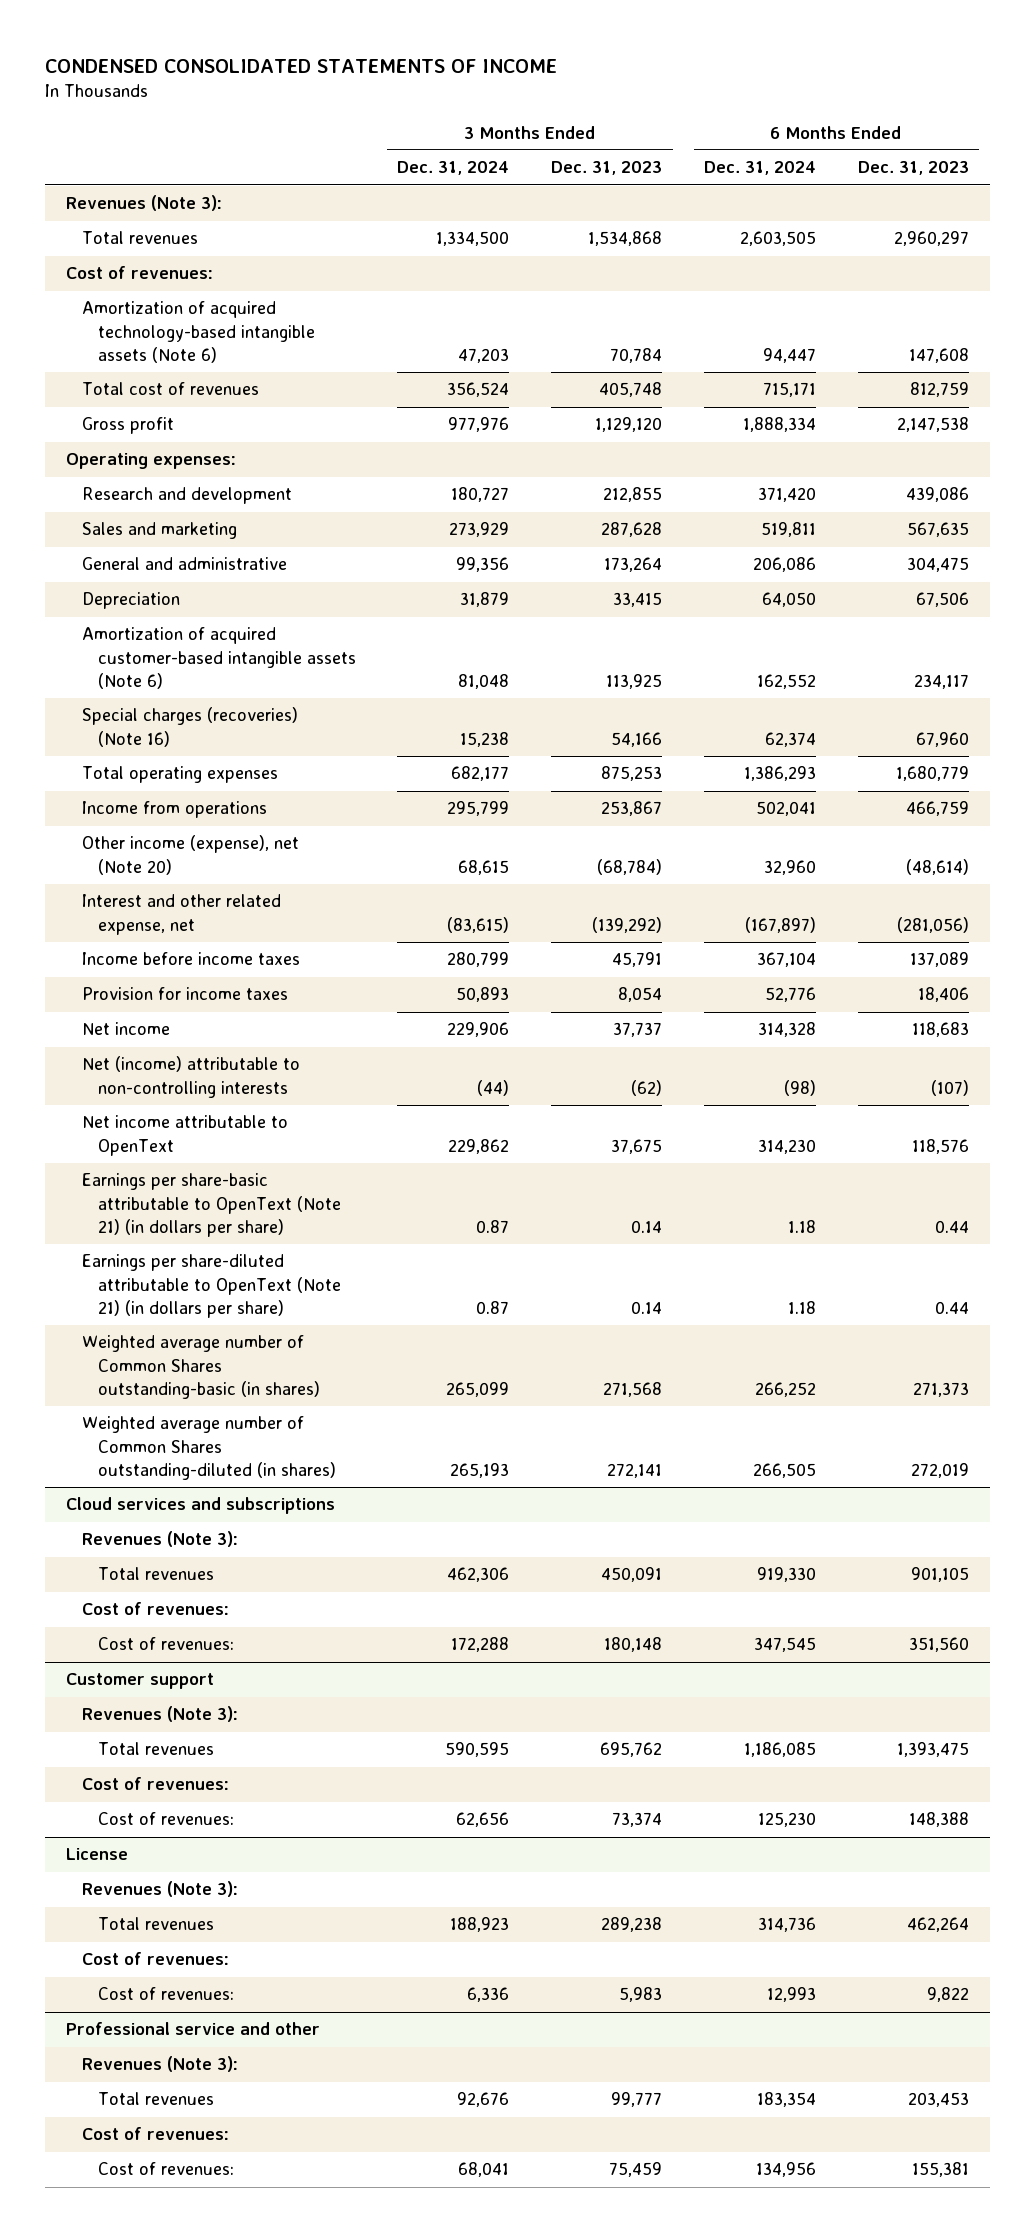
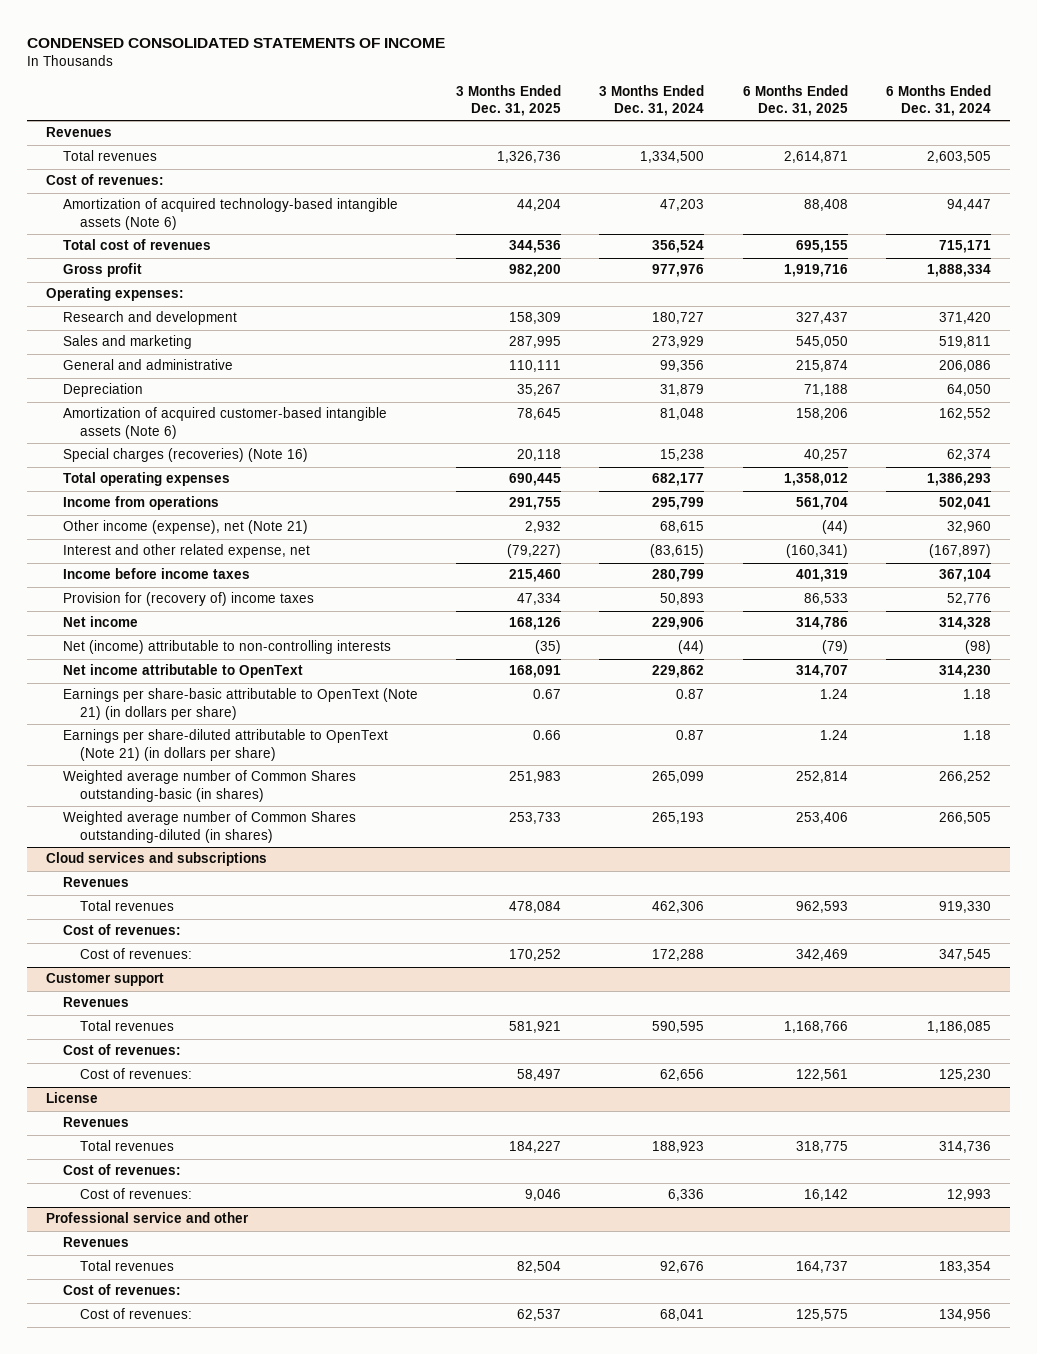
[551,161,663,176] Dec. 31, 2023 -> none
[857,161,969,176] Dec. 31, 2023 -> none
none -> [456,84,562,117] 3 Months Ended Dec. 31, 2025
none -> [742,84,848,117] 6 Months Ended Dec. 31, 2025
[65,195,222,212] Revenues (Note 3): -> [45,127,112,138] Revenues
[81,835,299,875] Other income (expense), net (Note 20) -> [62,520,308,535] Other income (expense), net (Note 21)
[81,987,288,1001] Provision for income taxes -> [62,592,314,607] Provision for (recovery of) income taxes
[81,1531,238,1548] Revenues (Note 3): -> [62,877,129,888] Revenues
[81,1706,238,1723] Revenues (Note 3): -> [62,997,129,1008] Revenues
[81,1881,238,1898] Revenues (Note 3): -> [62,1117,129,1128] Revenues
[81,2056,238,2073] Revenues (Note 3): -> [62,1237,129,1248] Revenues

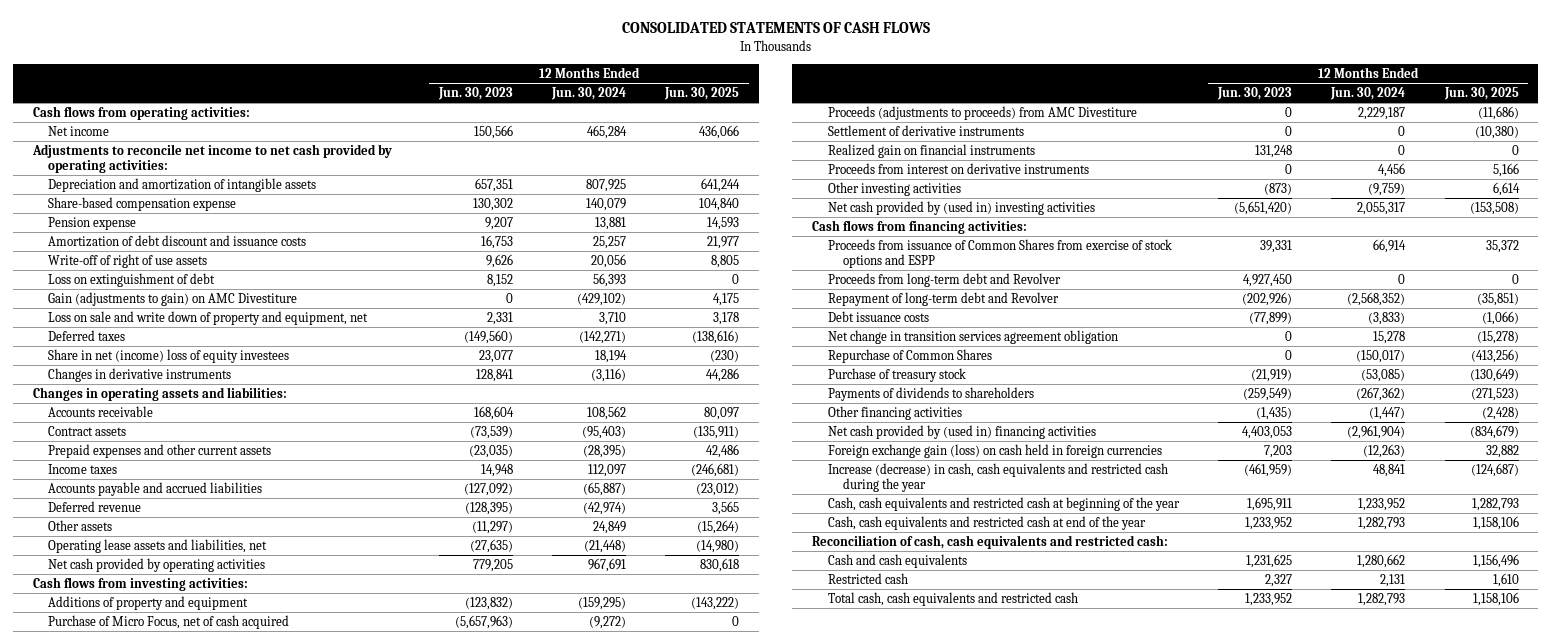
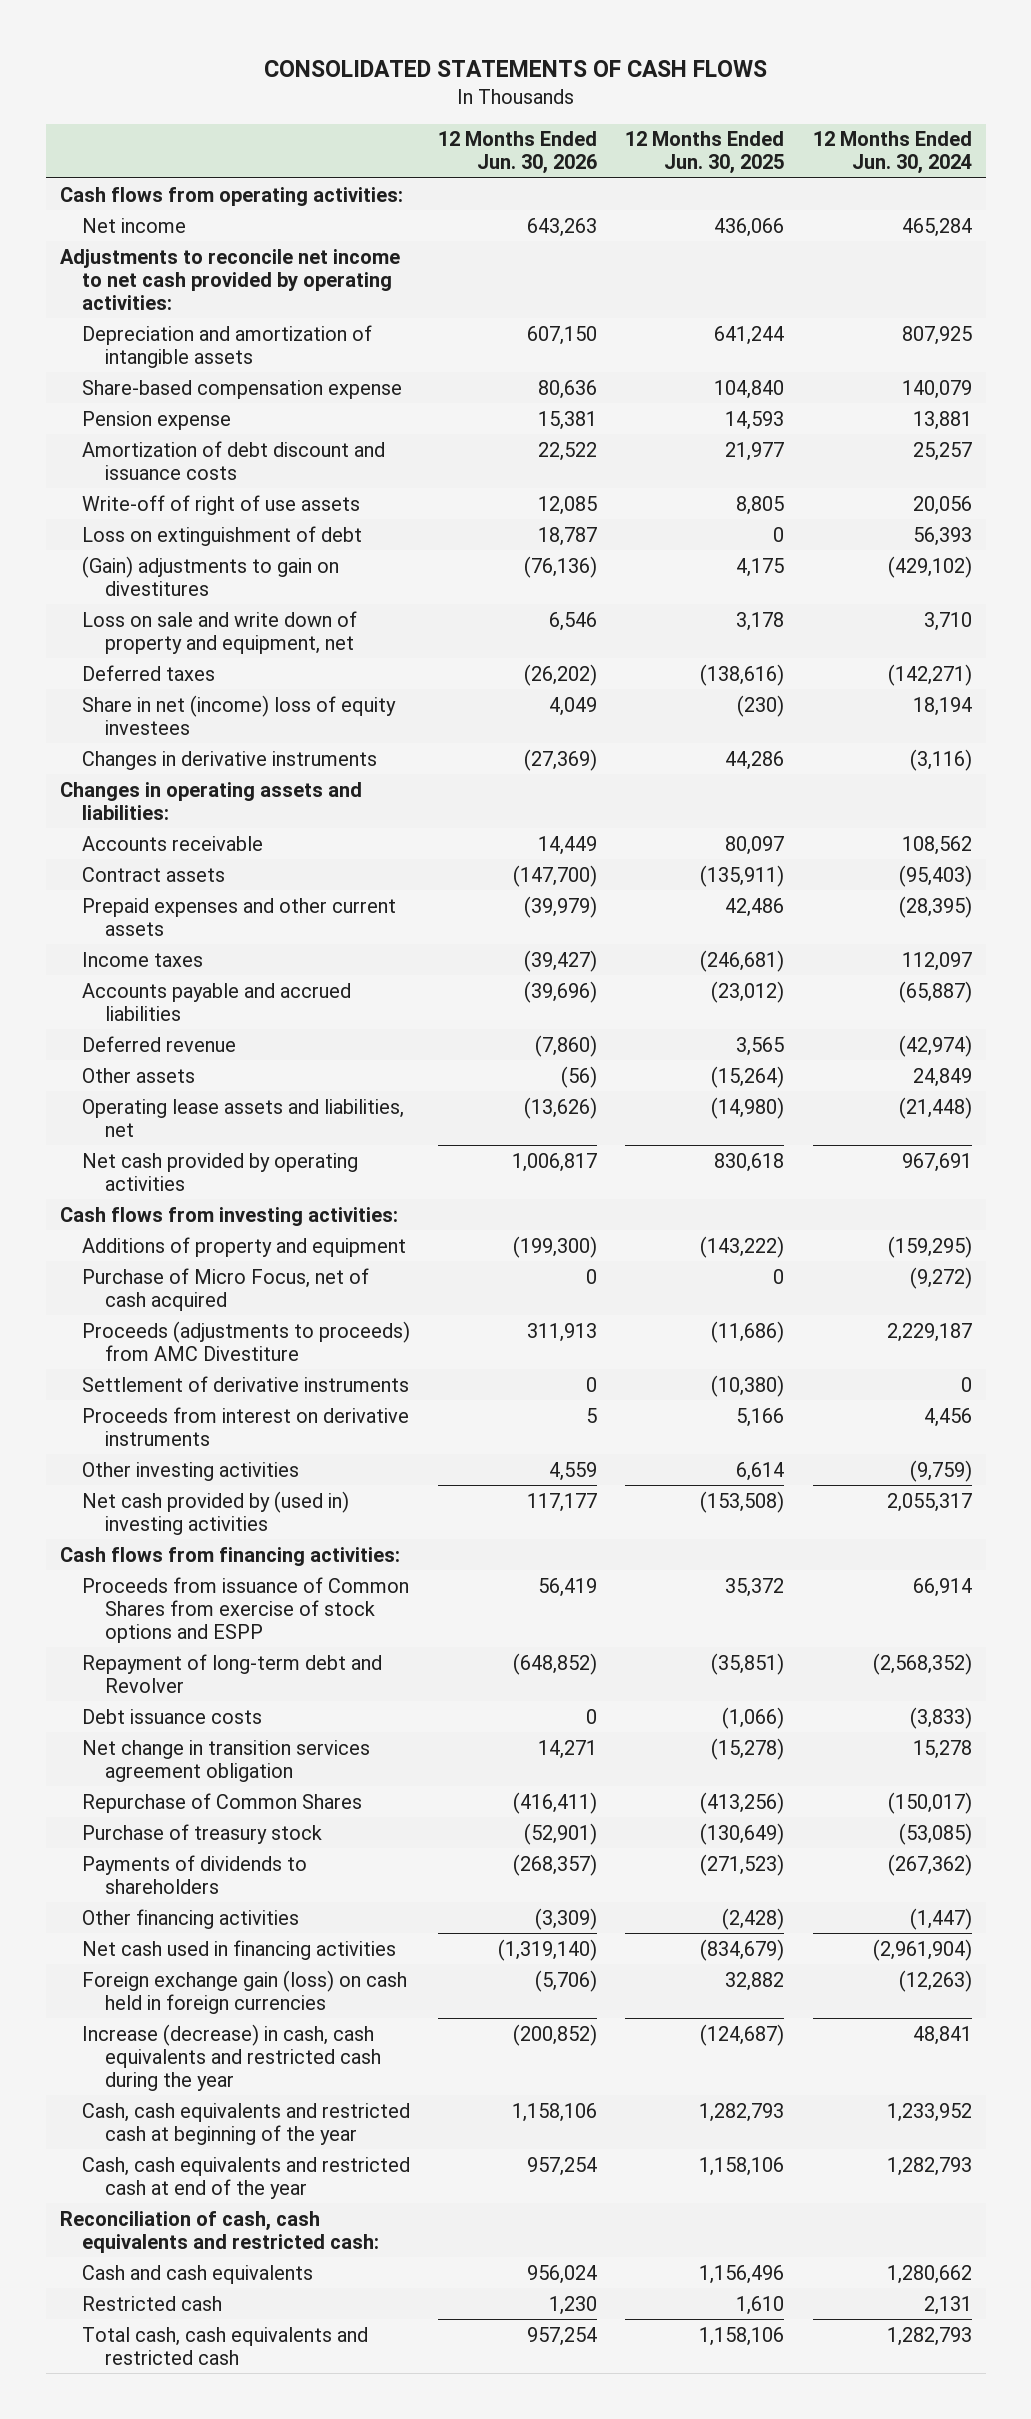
[437,87,513,101] Jun. 30, 2023 -> none
none -> [438,131,598,175] 12 Months Ended Jun. 30, 2026
[48,291,298,306] Gain (adjustments to gain) on AMC Divestiture -> [82,555,340,596] (Gain) adjustments to gain on divestitures
[827,143,1035,158] Realized gain on financial instruments -> none
[827,272,1061,287] Proceeds from long-term debt and Revolver -> none
[827,424,1096,439] Net cash provided by (used in) financing activities -> [82,1939,397,1960] Net cash used in financing activities

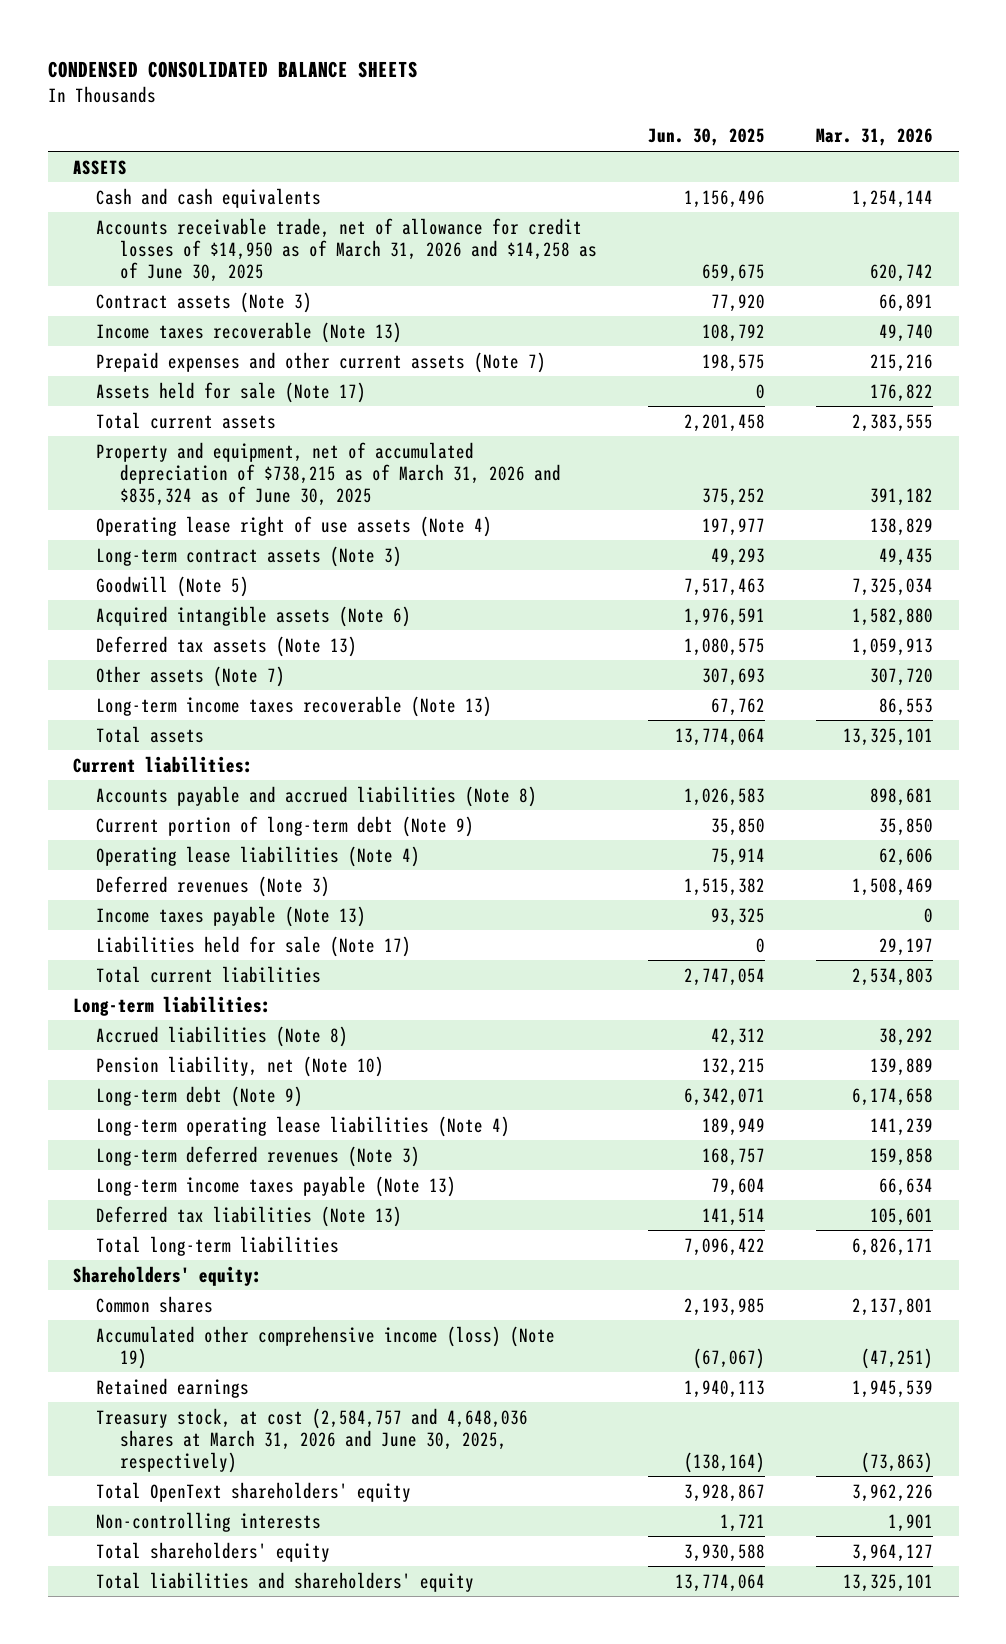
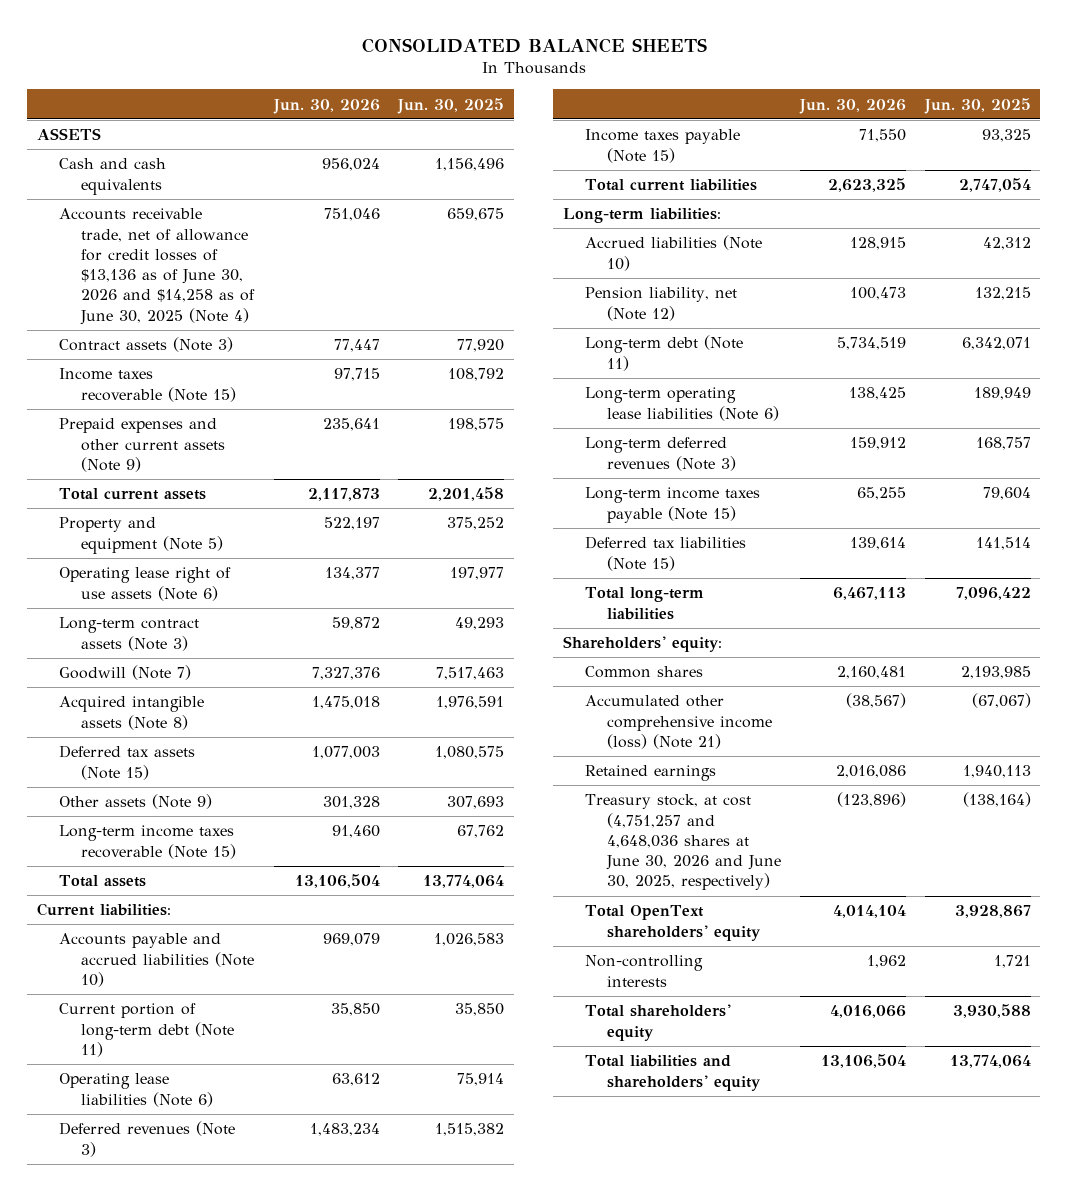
[47,60,418,78] CONDENSED CONSOLIDATED BALANCE SHEETS -> [361,37,707,53] CONSOLIDATED BALANCE SHEETS
[816,128,934,147] Mar. 31, 2026 -> none
none -> [272,98,380,114] Jun. 30, 2026
[96,217,597,282] Accounts receivable trade, net of allowance for credit losses of $14,950 as of March 31, 2026 and $14,258 as of June 30, 2025 -> [58,208,256,325] Accounts receivable trade, net of allowance for credit losses of $13,136 as of June 30, 2026 and $14,258 as of June 30, 2025 (Note 4)
[96,381,367,403] Assets held for sale (Note 17) -> none
[96,321,403,343] Income taxes recoverable (Note 13) -> [58,368,237,402] Income taxes recoverable (Note 15)
[96,351,547,373] Prepaid expenses and other current assets (Note 7) -> [58,418,226,472] Prepaid expenses and other current assets (Note 9)
[96,441,561,506] Property and equipment, net of accumulated depreciation of $738,215 as of March 31, 2026 and $835,324 as of June 30, 2025 -> [58,517,224,554] Property and equipment (Note 5)
[96,515,493,537] Operating lease right of use assets (Note 4) -> [58,567,231,601] Operating lease right of use assets (Note 6)
[96,575,250,597] Goodwill (Note 5) -> [58,665,191,681] Goodwill (Note 7)
[96,605,412,627] Acquired intangible assets (Note 6) -> [58,696,204,730] Acquired intangible assets (Note 8)
[96,635,358,657] Deferred tax assets (Note 13) -> [58,745,195,780] Deferred tax assets (Note 15)
[96,665,286,687] Other assets (Note 7) -> [58,794,212,810] Other assets (Note 9)
[96,695,493,717] Long-term income taxes recoverable (Note 13) -> [58,825,237,859] Long-term income taxes recoverable (Note 15)
[96,785,538,807] Accounts payable and accrued liabilities (Note 8) -> [58,933,255,987] Accounts payable and accrued liabilities (Note 10)
[96,815,475,837] Current portion of long-term debt (Note 9) -> [58,1003,235,1057] Current portion of long-term debt (Note 11)
[96,845,421,867] Operating lease liabilities (Note 4) -> [58,1073,214,1107] Operating lease liabilities (Note 6)
[96,935,412,957] Liabilities held for sale (Note 17) -> none
[96,905,367,927] Income taxes payable (Note 13) -> [585,129,741,163] Income taxes payable (Note 15)
[96,1025,349,1047] Accrued liabilities (Note 8) -> [585,235,763,271] Accrued liabilities (Note 10)
[96,1055,385,1077] Pension liability, net (Note 10) -> [585,287,738,321] Pension liability, net (Note 12)
[96,1085,304,1107] Long-term debt (Note 9) -> [585,335,744,371] Long-term debt (Note 11)
[96,1115,511,1137] Long-term operating lease liabilities (Note 4) -> [585,387,780,421] Long-term operating lease liabilities (Note 6)
[96,1175,457,1197] Long-term income taxes payable (Note 13) -> [585,487,761,523] Long-term income taxes payable (Note 15)
[96,1205,403,1227] Deferred tax liabilities (Note 13) -> [585,536,747,571] Deferred tax liabilities (Note 15)
[96,1325,556,1369] Accumulated other comprehensive income (loss) (Note 19) -> [585,695,773,749] Accumulated other comprehensive income (loss) (Note 21)
[96,1407,529,1473] Treasury stock, at cost (2,584,757 and 4,648,036 shares at March 31, 2026 and June 30, 2025, respectively) -> [585,794,782,891] Treasury stock, at cost (4,751,257 and 4,648,036 shares at June 30, 2026 and June 30, 2025, respectively)

